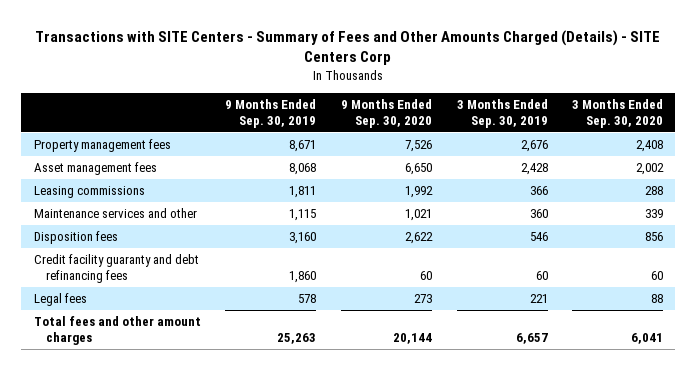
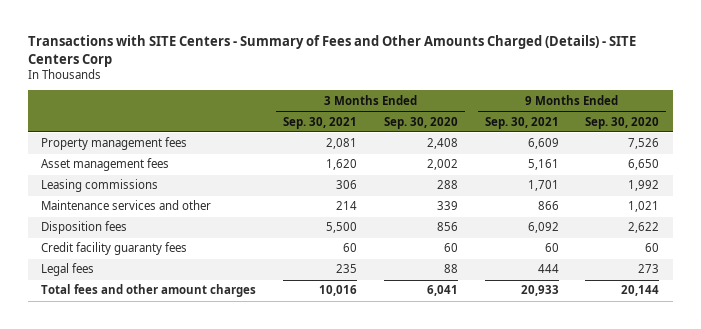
[225,99,317,129] 9 Months Ended Sep. 30, 2019 -> none
[456,99,548,129] 3 Months Ended Sep. 30, 2019 -> none
none -> [283,116,358,129] Sep. 30, 2021
none -> [484,116,559,129] Sep. 30, 2021
[33,253,199,284] Credit facility guaranty and debt refinancing fees -> [41,242,188,256] Credit facility guaranty fees

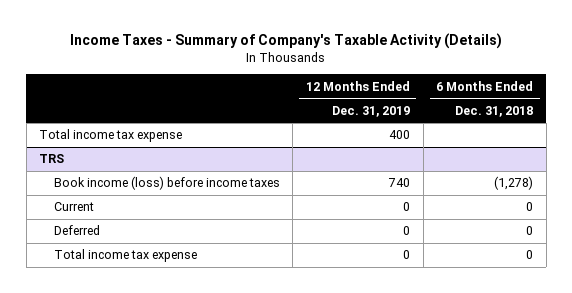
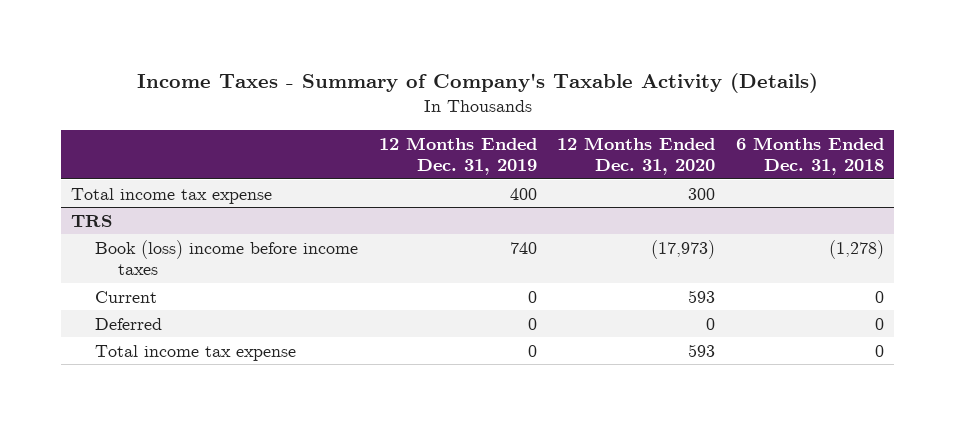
none -> [557,136,716,176] 12 Months Ended Dec. 31, 2020
[53,176,280,191] Book income (loss) before income taxes -> [94,239,358,276] Book (loss) income before income taxes

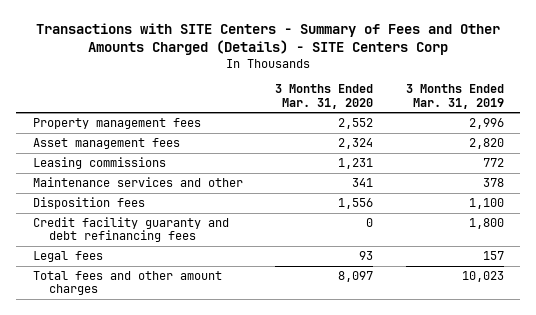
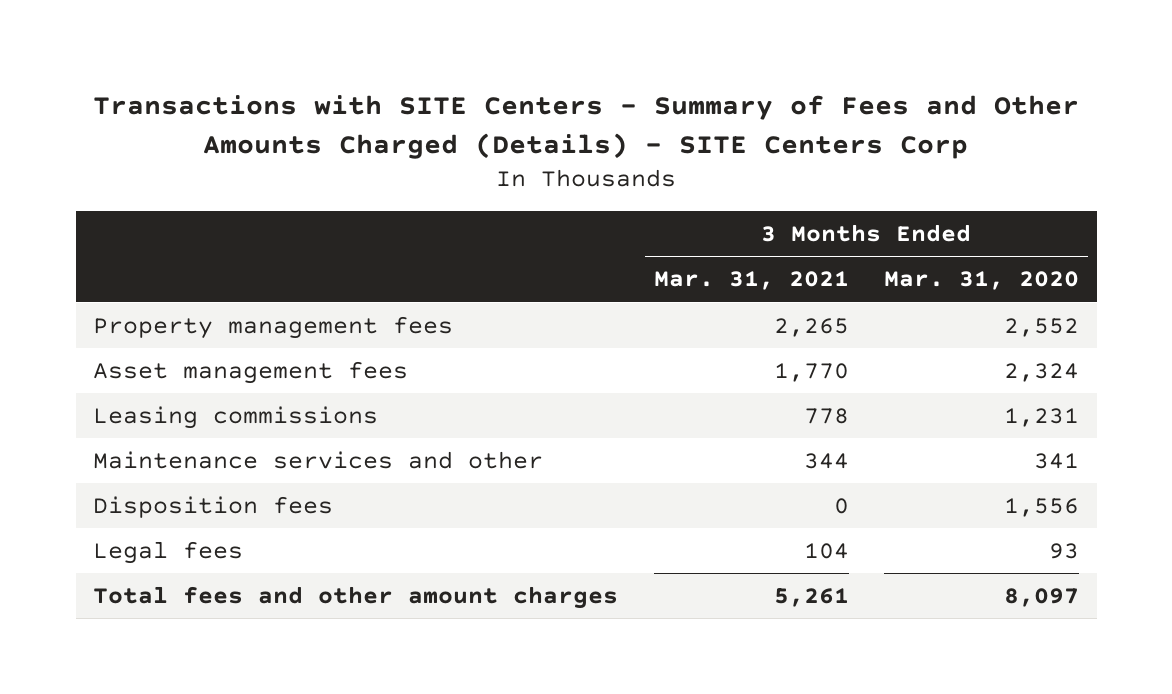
[405,84,504,109] 3 Months Ended Mar. 31, 2019 -> none
none -> [653,271,849,291] Mar. 31, 2021
[32,216,229,243] Credit facility guaranty and debt refinancing fees -> none

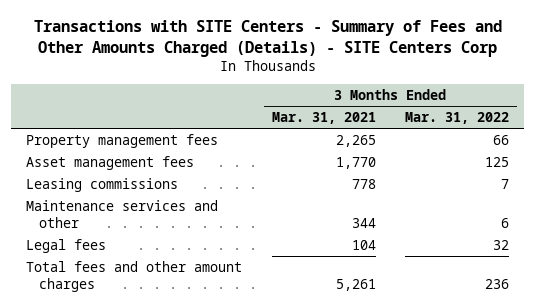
[884,271,1080,291] Mar. 31, 2020 -> none
none -> [405,112,510,125] Mar. 31, 2022
[93,495,334,518] Disposition fees -> none

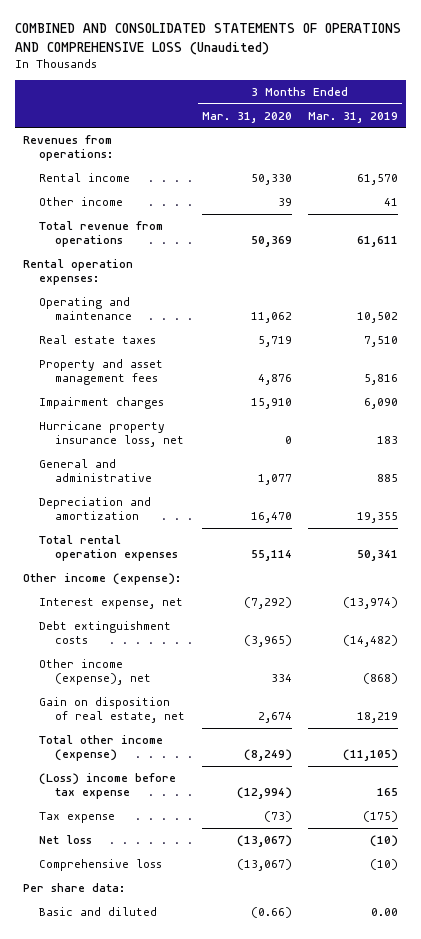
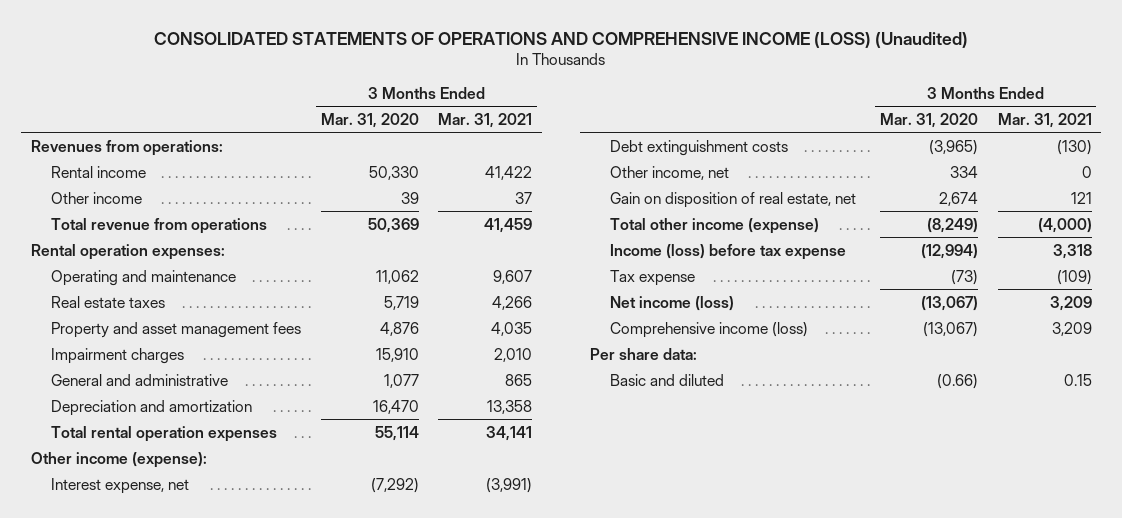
[14,23,401,55] COMBINED AND CONSOLIDATED STATEMENTS OF OPERATIONS AND COMPREHENSIVE LOSS (Unaudited) -> [154,31,969,48] CONSOLIDATED STATEMENTS OF OPERATIONS AND COMPREHENSIVE INCOME (LOSS) (Unaudited)
[307,111,398,123] Mar. 31, 2019 -> none
none -> [438,113,533,129] Mar. 31, 2021
[39,421,185,448] Hurricane property insurance loss, net -> none
[39,659,152,686] Other income (expense), net -> [610,165,730,180] Other income, net
[39,773,177,800] (Loss) income before tax expense -> [610,243,847,260] Income (loss) before tax expense
[39,835,93,845] Net loss -> [610,295,735,311] Net income (loss)
[39,859,163,872] Comprehensive loss -> [610,321,809,338] Comprehensive income (loss)

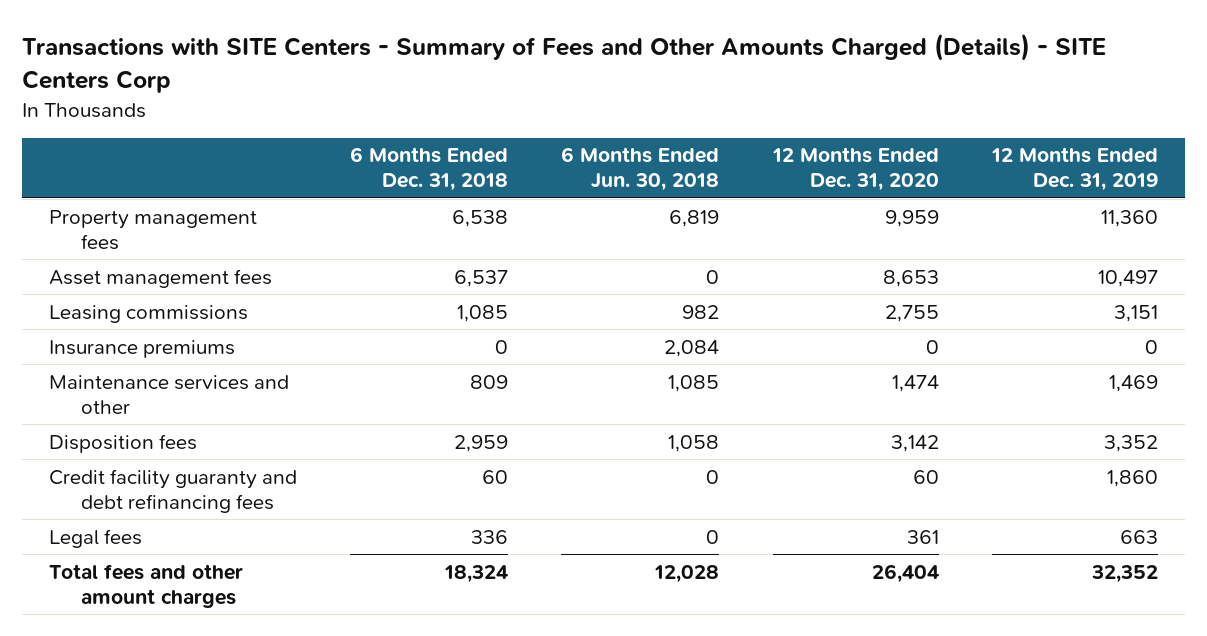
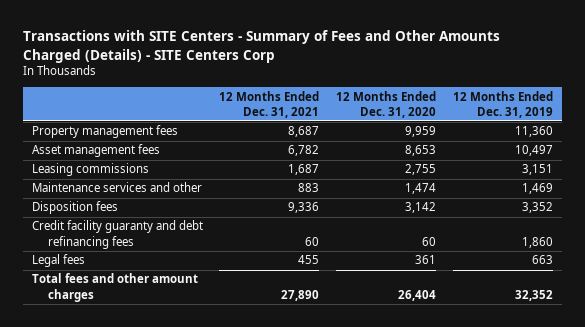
[350,147,509,192] 6 Months Ended Dec. 31, 2018 -> none
[561,147,720,192] 6 Months Ended Jun. 30, 2018 -> none
none -> [219,90,320,118] 12 Months Ended Dec. 31, 2021
[48,339,235,358] Insurance premiums -> none

